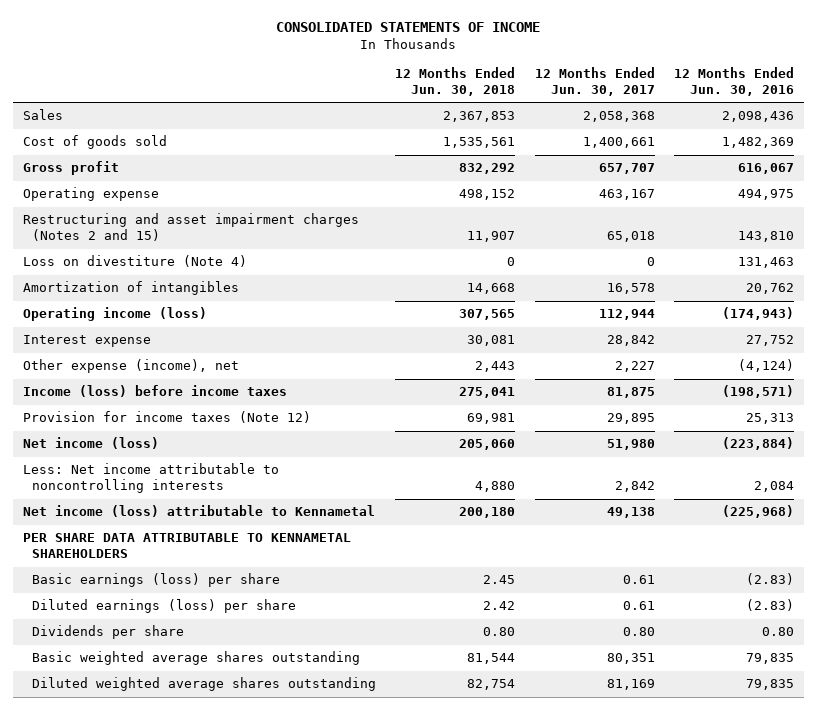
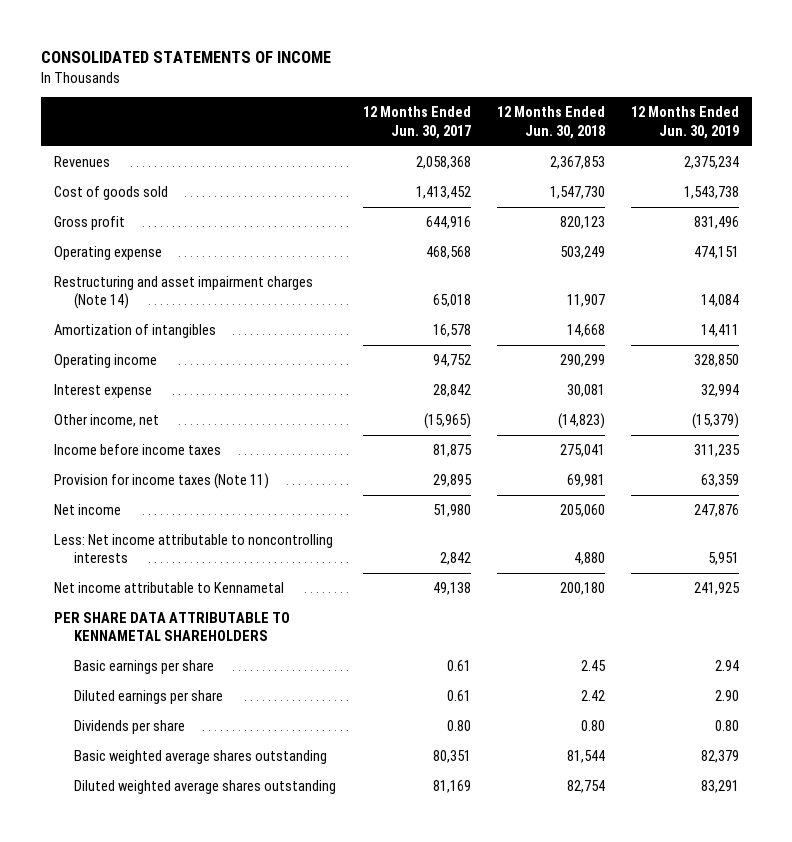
[674,67,795,96] 12 Months Ended Jun. 30, 2016 -> none
none -> [630,106,739,139] 12 Months Ended Jun. 30, 2019
[22,255,247,268] Loss on divestiture (Note 4) -> none
[22,109,63,121] Sales -> [53,156,110,168] Revenues
[443,137,516,149] 1,535,561 -> [549,186,605,200] 1,547,730
[582,137,655,149] 1,400,661 -> [415,186,471,200] 1,413,452
[459,163,516,175] 832,292 -> [559,216,605,230] 820,123
[598,163,655,175] 657,707 -> [425,216,471,230] 644,916
[459,189,516,201] 498,152 -> [559,246,605,260] 503,249
[598,189,655,201] 463,167 -> [425,246,471,260] 468,568
[22,213,359,242] Restructuring and asset impairment charges (Notes 2 and 15) -> [53,276,313,310] Restructuring and asset impairment charges (Note 14)
[22,307,207,322] Operating income (loss) -> [53,354,157,369] Operating income
[459,309,516,321] 307,565 -> [559,354,605,368] 290,299
[598,309,655,321] 112,944 -> [432,354,471,368] 94,752
[22,359,239,374] Other expense (income), net -> [53,414,159,428] Other income, net
[475,361,516,373] 2,443 -> [557,413,605,430] (14,823)
[614,361,655,373] 2,227 -> [423,413,471,430] (15,965)
[22,385,287,398] Income (loss) before income taxes -> [53,444,221,456] Income before income taxes
[22,411,311,424] Provision for income taxes (Note 12) -> [53,473,269,490] Provision for income taxes (Note 11)
[22,437,159,450] Net income (loss) -> [53,504,121,516] Net income
[22,505,375,518] Net income (loss) attributable to Kennametal -> [53,582,284,594] Net income attributable to Kennametal
[31,573,280,588] Basic earnings (loss) per share -> [74,660,215,675] Basic earnings per share
[31,599,296,614] Diluted earnings (loss) per share -> [74,690,224,705] Diluted earnings per share

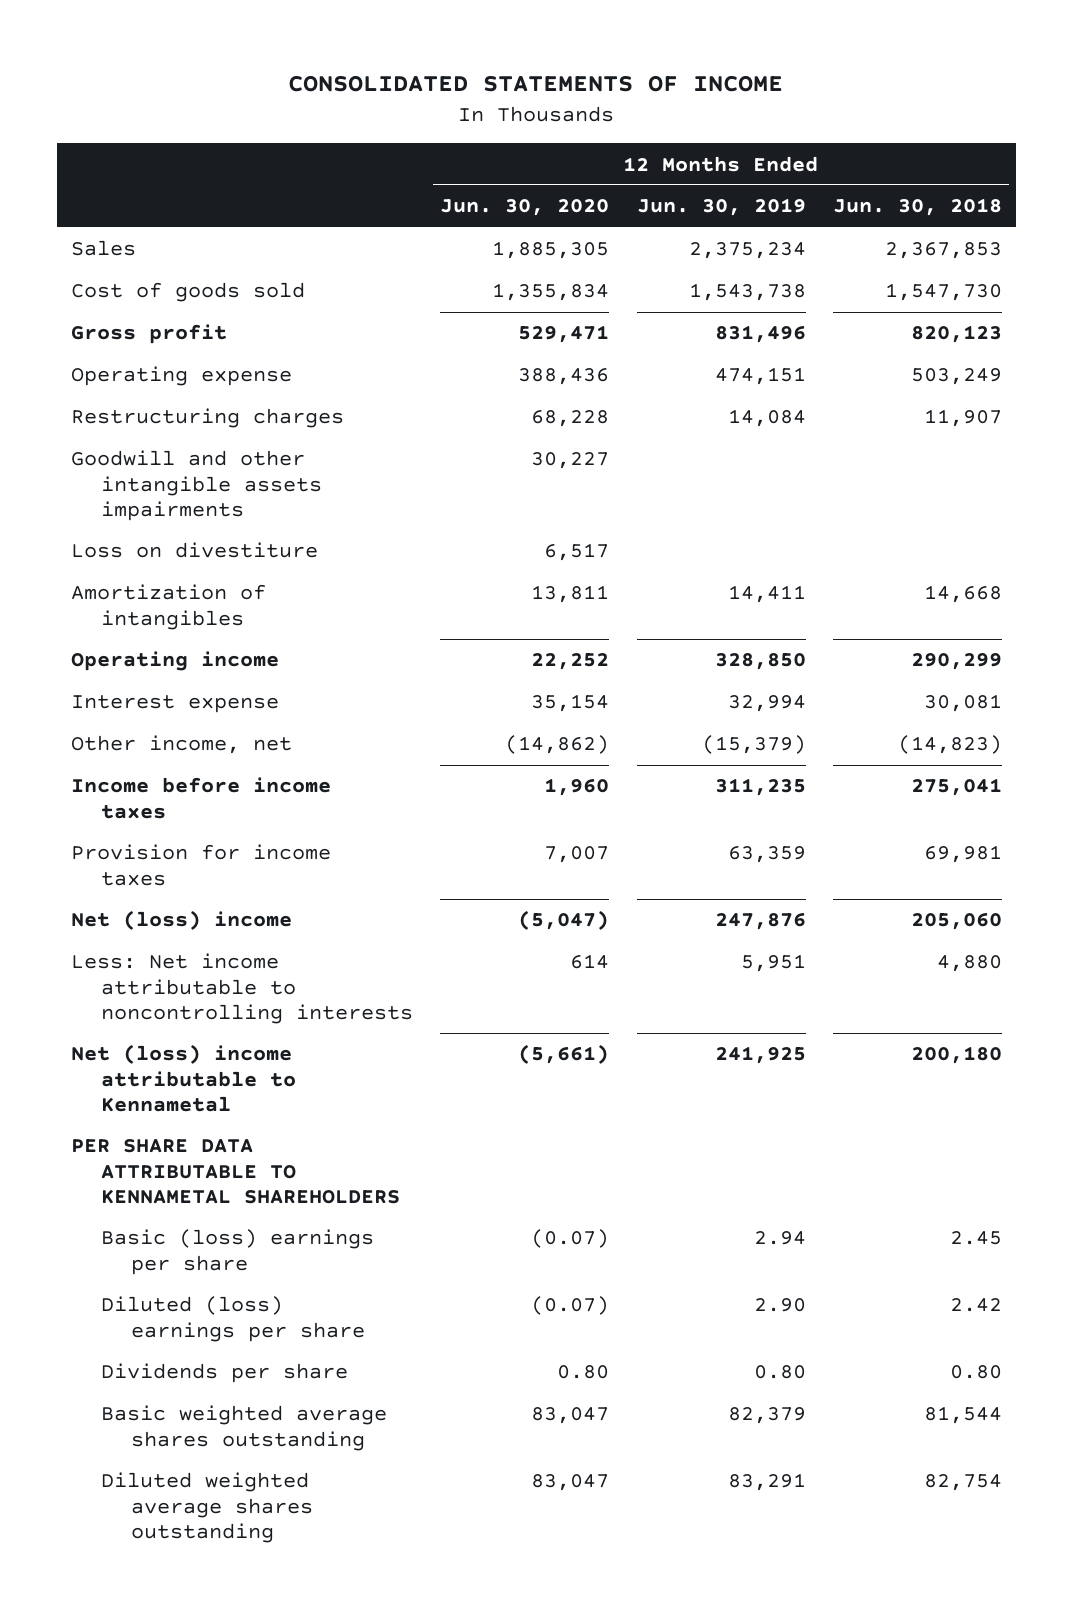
[362,106,471,139] 12 Months Ended Jun. 30, 2017 -> none
none -> [440,199,610,217] Jun. 30, 2020
[53,156,110,168] Revenues -> [70,240,136,257] Sales
[53,276,313,310] Restructuring and asset impairment charges (Note 14) -> [70,408,344,429] Restructuring charges
none -> [70,450,322,522] Goodwill and other intangible assets impairments
none -> [70,542,318,559] Loss on divestiture
[53,473,269,490] Provision for income taxes (Note 11) -> [70,844,331,886] Provision for income taxes
[53,504,121,516] Net income -> [70,910,292,931] Net (loss) income
[53,582,284,594] Net income attributable to Kennametal -> [70,1044,296,1113] Net (loss) income attributable to Kennametal
[74,660,215,675] Basic earnings per share -> [100,1229,374,1275] Basic (loss) earnings per share
[74,690,224,705] Diluted earnings per share -> [100,1296,366,1342] Diluted (loss) earnings per share

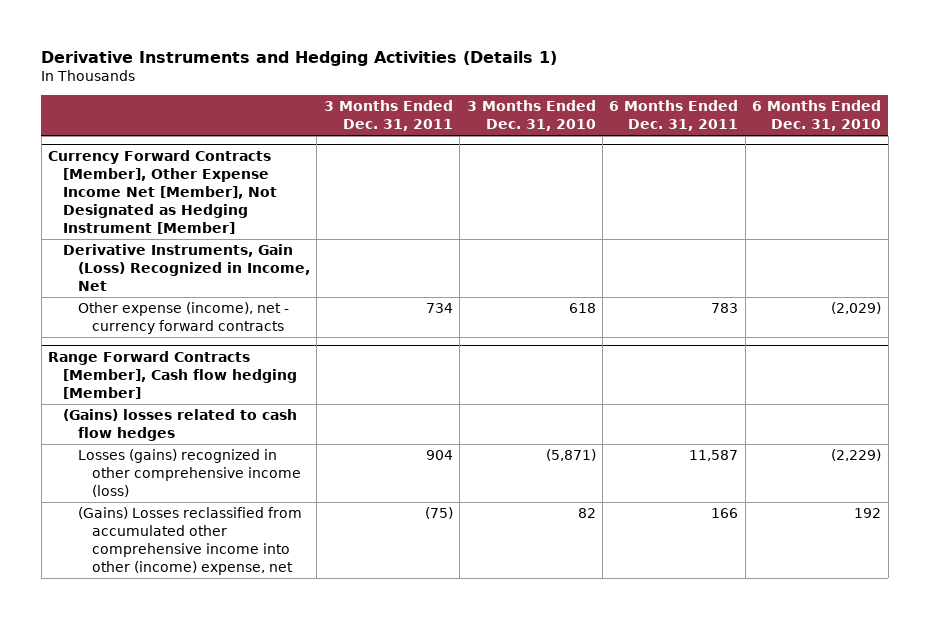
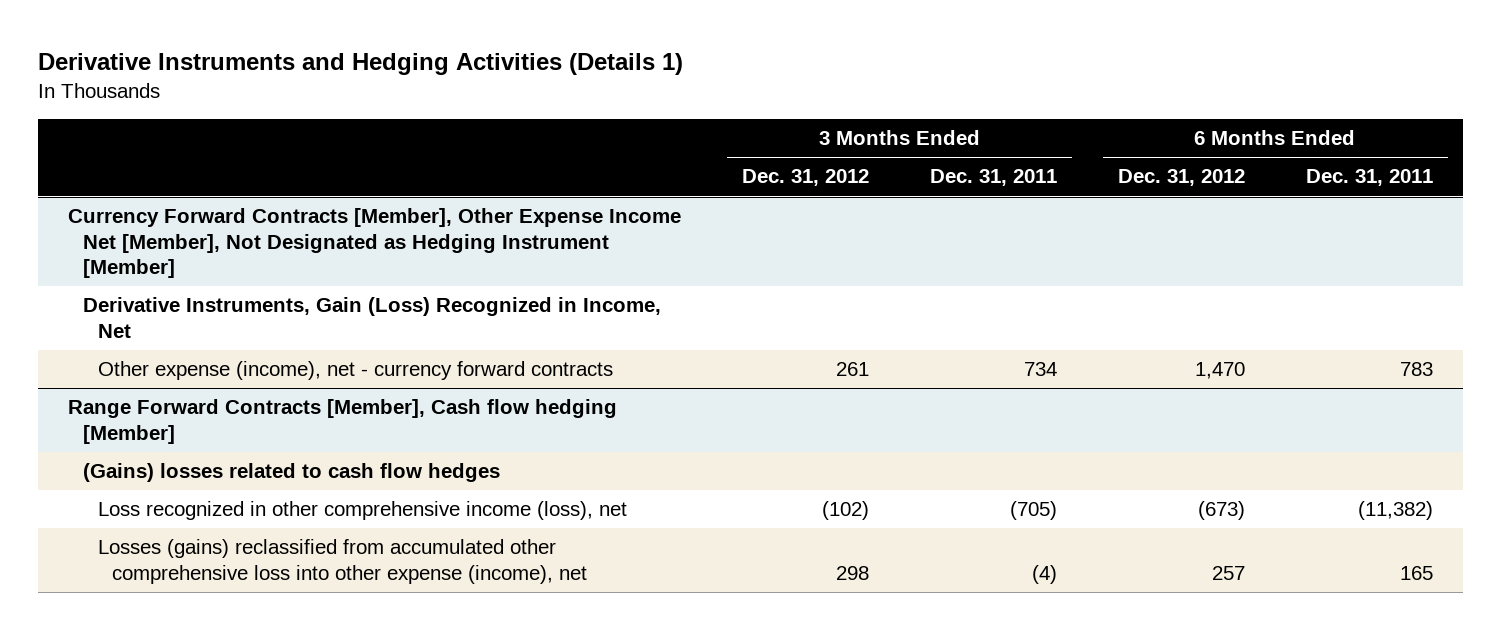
[466,100,596,132] 3 Months Ended Dec. 31, 2010 -> none
[752,100,882,132] 6 Months Ended Dec. 31, 2010 -> none
none -> [742,169,870,187] Dec. 31, 2012
none -> [1117,169,1245,187] Dec. 31, 2012
[77,448,302,497] Losses (gains) recognized in other comprehensive income (loss) -> [97,501,627,521] Loss recognized in other comprehensive income (loss), net
[425,449,453,460] 904 -> [1010,501,1058,521] (705)
[689,449,739,461] 11,587 -> [1357,501,1433,521] (11,382)
[77,506,302,575] (Gains) Losses reclassified from accumulated other comprehensive income into other (income) expense, net -> [97,539,588,584] Losses (gains) reclassified from accumulated other comprehensive loss into other expense (income), net
[424,506,453,519] (75) -> [1032,564,1058,584] (4)
[711,507,739,518] 166 -> [1399,565,1433,580] 165

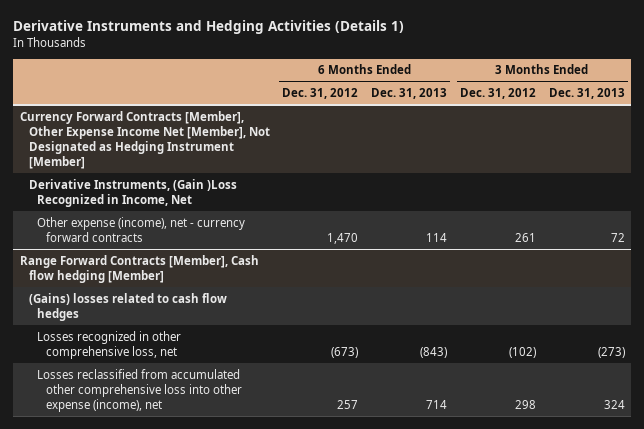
[930,169,1058,187] Dec. 31, 2011 -> none
[1305,169,1433,187] Dec. 31, 2011 -> none
none -> [371,88,448,100] Dec. 31, 2013
none -> [548,88,625,100] Dec. 31, 2013
[83,297,662,338] Derivative Instruments, Gain (Loss) Recognized in Income, Net -> [28,178,237,207] Derivative Instruments, (Gain )Loss Recognized in Income, Net
[97,501,627,521] Loss recognized in other comprehensive income (loss), net -> [37,330,182,359] Losses recognized in other comprehensive loss, net
[97,539,588,584] Losses (gains) reclassified from accumulated other comprehensive loss into other expense (income), net -> [37,368,243,412] Losses reclassified from accumulated other comprehensive loss into other expense (income), net

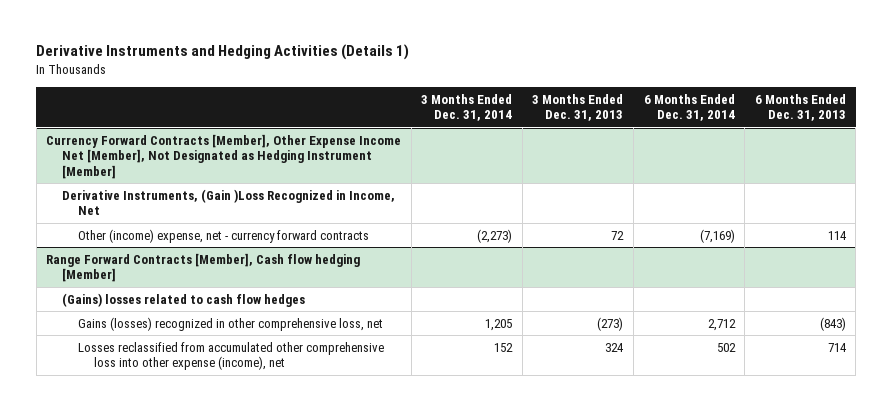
[282,88,359,100] Dec. 31, 2012 -> none
[459,88,536,100] Dec. 31, 2012 -> none
none -> [421,93,513,122] 3 Months Ended Dec. 31, 2014
none -> [643,93,735,122] 6 Months Ended Dec. 31, 2014
[37,216,246,242] Other expense (income), net - currency forward contracts -> [78,228,370,243] Other (income) expense, net - currency forward contracts
[37,330,182,359] Losses recognized in other comprehensive loss, net -> [78,316,384,331] Gains (losses) recognized in other comprehensive loss, net

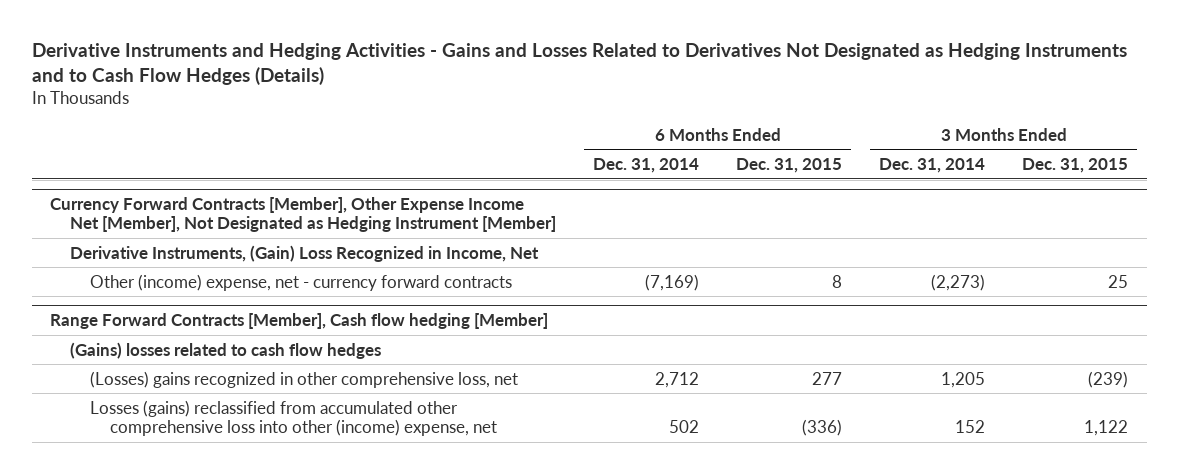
[36,44,410,61] Derivative Instruments and Hedging Activities (Details 1) -> [31,42,1127,86] Derivative Instruments and Hedging Activities - Gains and Losses Related to Derivatives Not Designated as Hedging Instruments and to Cash Flow Hedges (Details)
[532,93,624,122] 3 Months Ended Dec. 31, 2013 -> none
[754,93,846,122] 6 Months Ended Dec. 31, 2013 -> none
none -> [736,158,843,174] Dec. 31, 2015
none -> [1022,158,1129,174] Dec. 31, 2015
[62,188,396,216] Derivative Instruments, (Gain )Loss Recognized in Income, Net -> [70,244,540,262] Derivative Instruments, (Gain) Loss Recognized in Income, Net
[78,316,384,331] Gains (losses) recognized in other comprehensive loss, net -> [90,370,519,388] (Losses) gains recognized in other comprehensive loss, net
[78,341,385,371] Losses reclassified from accumulated other comprehensive loss into other expense (income), net -> [90,399,498,436] Losses (gains) reclassified from accumulated other comprehensive loss into other (income) expense, net

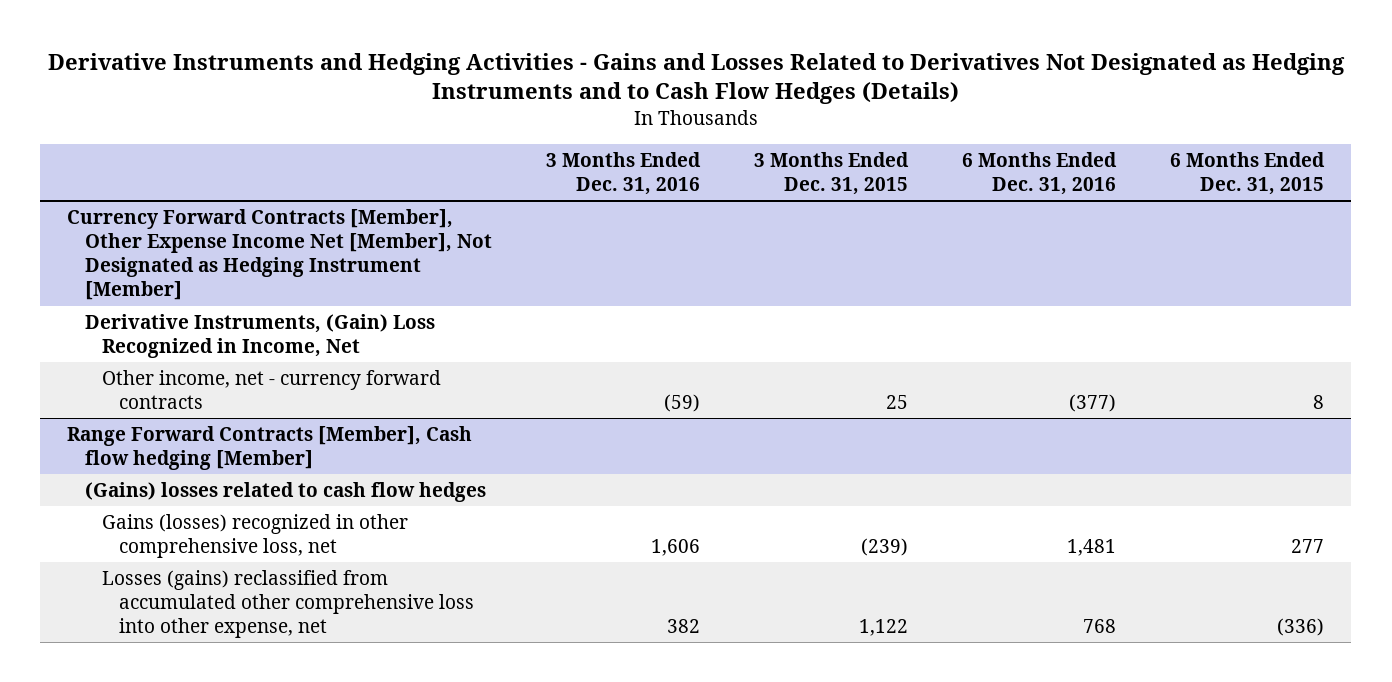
[593,158,700,174] Dec. 31, 2014 -> none
[879,158,986,174] Dec. 31, 2014 -> none
none -> [545,151,701,196] 3 Months Ended Dec. 31, 2016
none -> [962,151,1118,196] 6 Months Ended Dec. 31, 2016
[90,273,513,291] Other (income) expense, net - currency forward contracts -> [101,369,441,410] Other income, net - currency forward contracts
[90,370,519,388] (Losses) gains recognized in other comprehensive loss, net -> [101,513,408,559] Gains (losses) recognized in other comprehensive loss, net
[90,399,498,436] Losses (gains) reclassified from accumulated other comprehensive loss into other (income) expense, net -> [101,569,474,639] Losses (gains) reclassified from accumulated other comprehensive loss into other expense, net

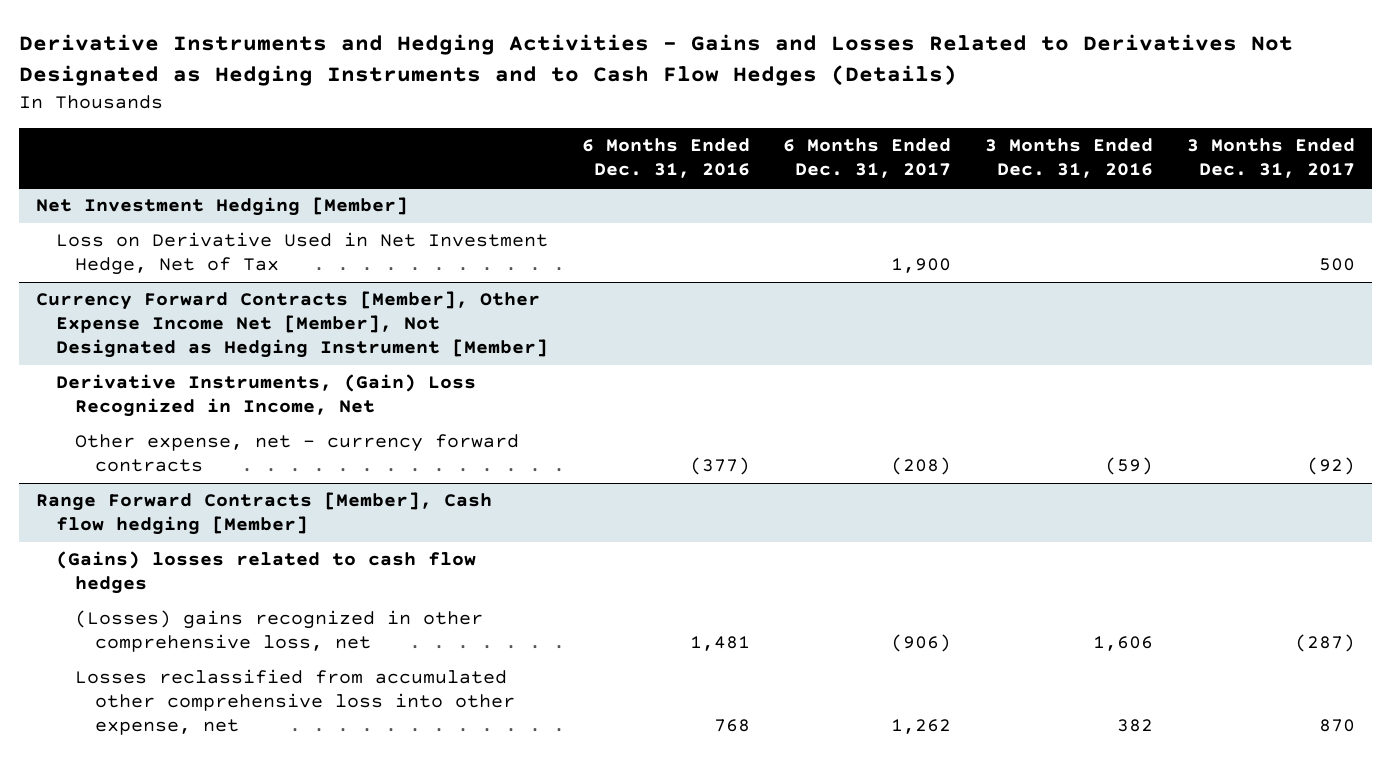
[753,151,909,196] 3 Months Ended Dec. 31, 2015 -> none
[1170,151,1326,196] 6 Months Ended Dec. 31, 2015 -> none
none -> [783,138,952,179] 6 Months Ended Dec. 31, 2017
none -> [1187,138,1356,179] 3 Months Ended Dec. 31, 2017
none -> [36,197,409,217] Net Investment Hedging [Member]
none -> [55,232,548,276] Loss on Derivative Used in Net Investment Hedge, Net of Tax
[101,369,441,410] Other income, net - currency forward contracts -> [75,434,520,473] Other expense, net - currency forward contracts
[101,513,408,559] Gains (losses) recognized in other comprehensive loss, net -> [75,610,484,653] (Losses) gains recognized in other comprehensive loss, net
[101,569,474,639] Losses (gains) reclassified from accumulated other comprehensive loss into other expense, net -> [75,669,515,736] Losses reclassified from accumulated other comprehensive loss into other expense, net

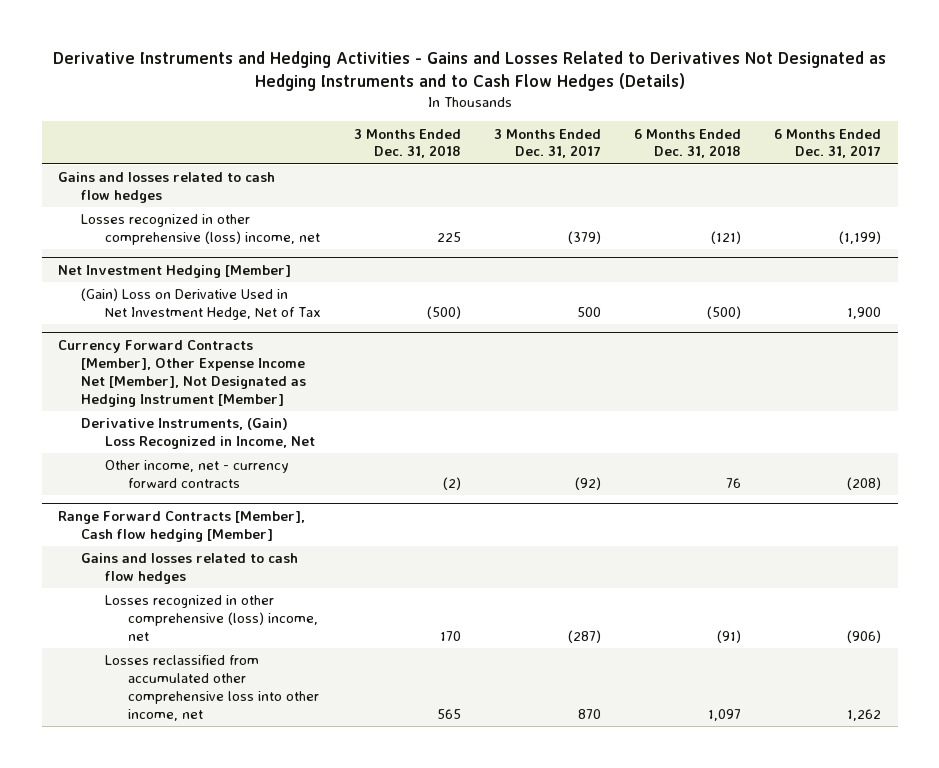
[581,138,750,179] 6 Months Ended Dec. 31, 2016 -> none
[985,138,1154,179] 3 Months Ended Dec. 31, 2016 -> none
none -> [353,128,461,159] 3 Months Ended Dec. 31, 2018
none -> [633,128,741,159] 6 Months Ended Dec. 31, 2018
none -> [58,172,276,204] Gains and losses related to cash flow hedges
none -> [81,214,320,246] Losses recognized in other comprehensive (loss) income, net
[55,232,548,276] Loss on Derivative Used in Net Investment Hedge, Net of Tax -> [81,288,321,321] (Gain) Loss on Derivative Used in Net Investment Hedge, Net of Tax
[75,434,520,473] Other expense, net - currency forward contracts -> [104,460,289,489] Other income, net - currency forward contracts
[55,551,476,595] (Gains) losses related to cash flow hedges -> [81,553,299,585] Gains and losses related to cash flow hedges
[75,610,484,653] (Losses) gains recognized in other comprehensive loss, net -> [104,595,318,641] Losses recognized in other comprehensive (loss) income, net
[75,669,515,736] Losses reclassified from accumulated other comprehensive loss into other expense, net -> [104,655,319,721] Losses reclassified from accumulated other comprehensive loss into other income, net

